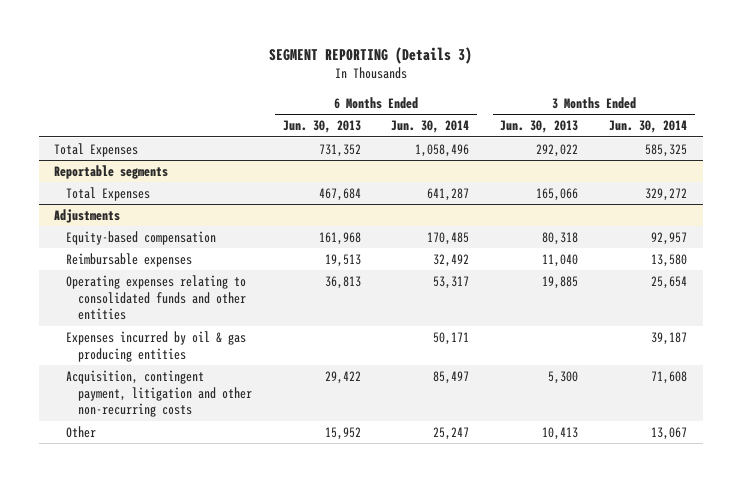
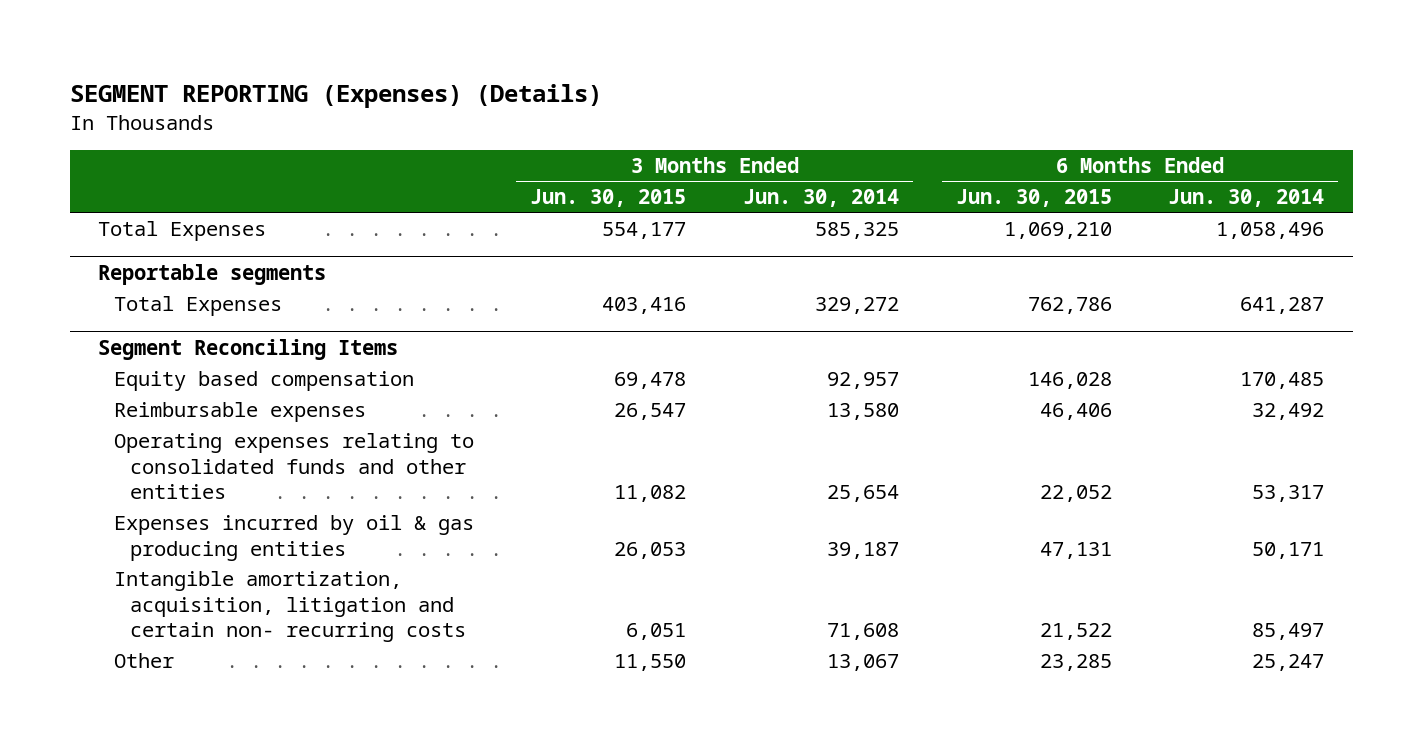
[268,47,472,65] SEGMENT REPORTING (Details 3) -> [69,83,602,108] SEGMENT REPORTING (Expenses) (Details)
[282,120,361,134] Jun. 30, 2013 -> none
[500,120,579,134] Jun. 30, 2013 -> none
none -> [530,189,687,208] Jun. 30, 2015
none -> [955,189,1112,208] Jun. 30, 2015
[54,208,121,223] Adjustments -> none
none -> [97,338,398,360] Segment Reconciling Items
[66,230,217,245] Equity-based compensation -> [113,370,414,391] Equity based compensation
[66,369,252,418] Acquisition, contingent payment, litigation and other non-recurring costs -> [113,570,466,643] Intangible amortization, acquisition, litigation and certain non- recurring costs

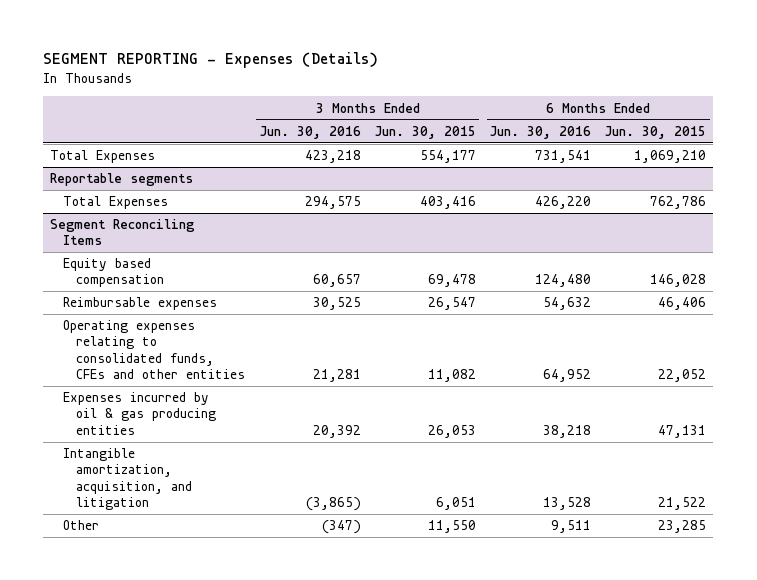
[69,83,602,108] SEGMENT REPORTING (Expenses) (Details) -> [43,52,379,69] SEGMENT REPORTING - Expenses (Details)
[743,189,900,208] Jun. 30, 2014 -> none
[1168,189,1325,208] Jun. 30, 2014 -> none
none -> [259,125,361,139] Jun. 30, 2016
none -> [490,125,592,139] Jun. 30, 2016
[113,432,474,500] Operating expenses relating to consolidated funds and other entities -> [63,320,246,379] Operating expenses relating to consolidated funds, CFEs and other entities
[113,570,466,643] Intangible amortization, acquisition, litigation and certain non- recurring costs -> [63,448,193,510] Intangible amortization, acquisition, and litigation

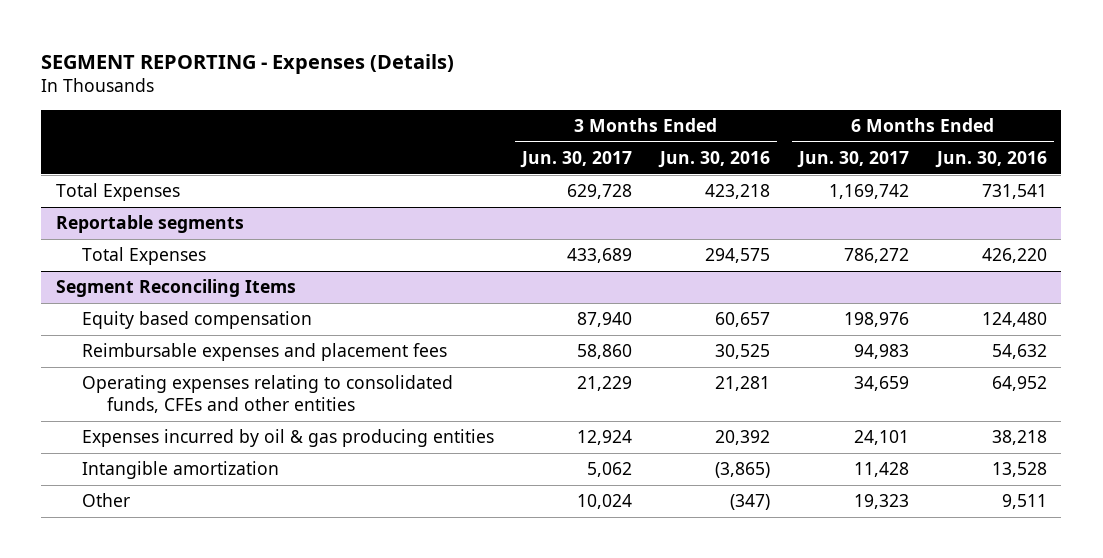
[374,125,476,139] Jun. 30, 2015 -> none
[605,125,707,139] Jun. 30, 2015 -> none
none -> [519,150,632,168] Jun. 30, 2017
none -> [796,150,909,168] Jun. 30, 2017
[63,297,218,311] Reimbursable expenses -> [81,343,447,362] Reimbursable expenses and placement fees
[63,448,193,510] Intangible amortization, acquisition, and litigation -> [81,461,279,480] Intangible amortization

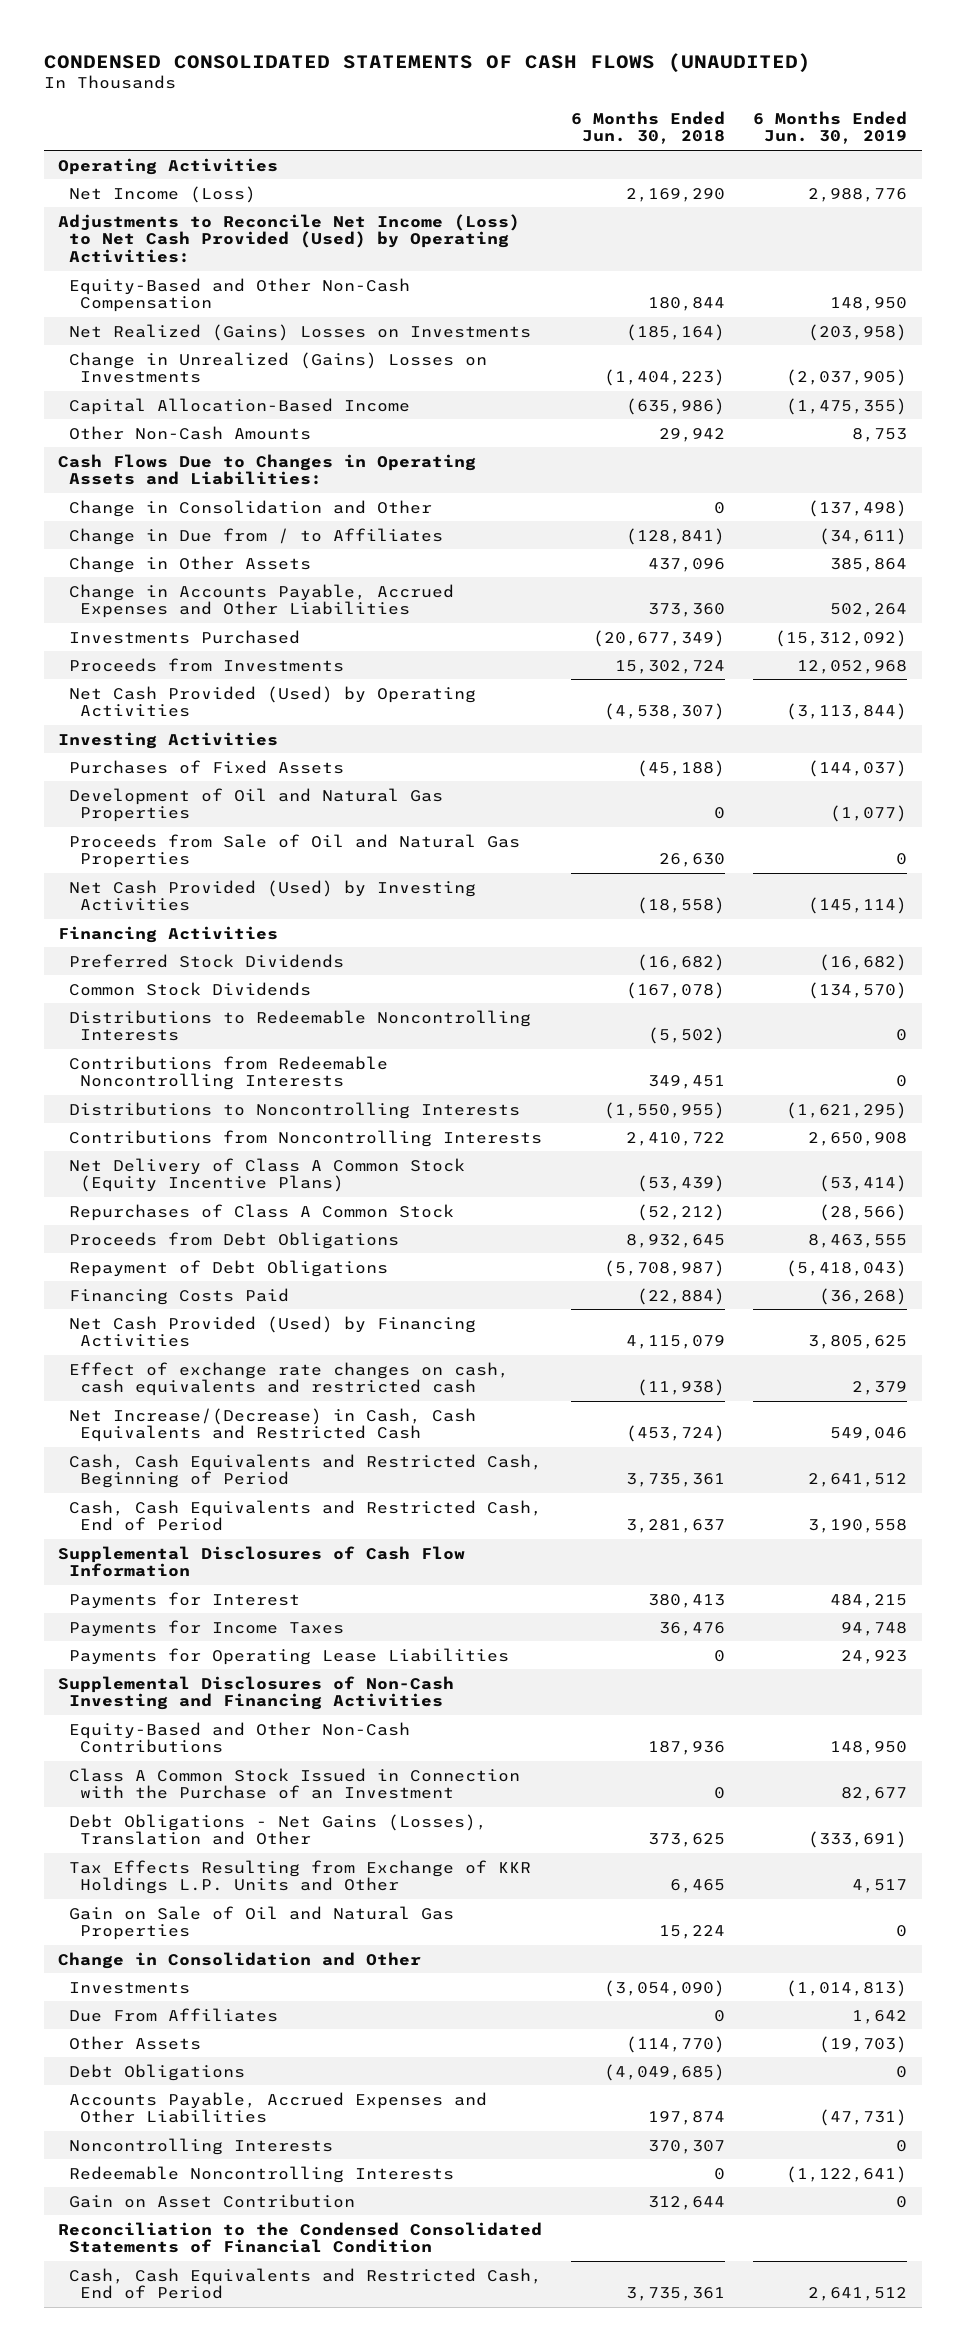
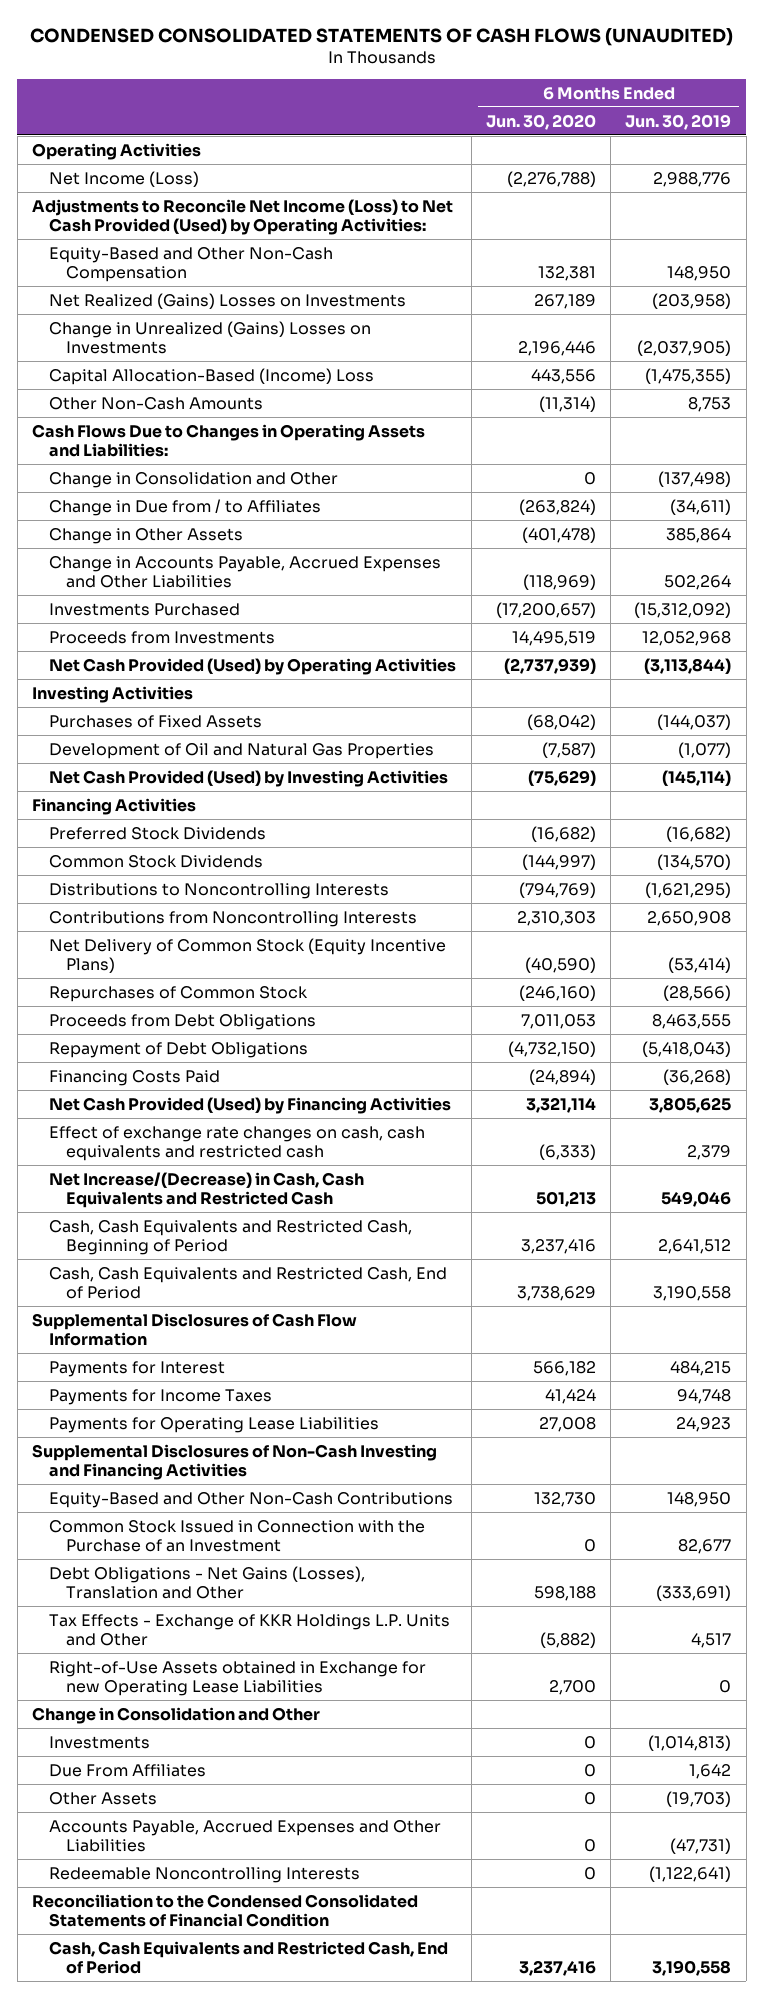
[570,110,725,145] 6 Months Ended Jun. 30, 2018 -> none
none -> [485,113,596,130] Jun. 30, 2020
[69,397,411,415] Capital Allocation-Based Income -> [49,367,375,385] Capital Allocation-Based (Income) Loss
[69,833,521,869] Proceeds from Sale of Oil and Natural Gas Properties -> none
[69,1009,532,1042] Distributions to Redeemable Noncontrolling Interests -> none
[69,1055,389,1091] Contributions from Redeemable Noncontrolling Interests -> none
[69,1157,466,1193] Net Delivery of Class A Common Stock (Equity Incentive Plans) -> [49,937,447,974] Net Delivery of Common Stock (Equity Incentive Plans)
[69,1203,455,1221] Repurchases of Class A Common Stock -> [49,985,309,1002] Repurchases of Common Stock
[69,1767,521,1800] Class A Common Stock Issued in Connection with the Purchase of an Investment -> [49,1519,426,1553] Common Stock Issued in Connection with the Purchase of an Investment
[69,1905,455,1941] Gain on Sale of Oil and Natural Gas Properties -> none
[69,1859,532,1895] Tax Effects Resulting from Exchange of KKR Holdings L.P. Units and Other -> [49,1613,451,1647] Tax Effects - Exchange of KKR Holdings L.P. Units and Other
none -> [49,1660,427,1697] Right-of-Use Assets obtained in Exchange for new Operating Lease Liabilities
[69,2063,246,2081] Debt Obligations -> none
[69,2137,334,2155] Noncontrolling Interests -> none
[69,2193,356,2208] Gain on Asset Contribution -> none
[808,2287,908,2302] 2,641,512 -> [652,1960,732,1977] 3,190,558

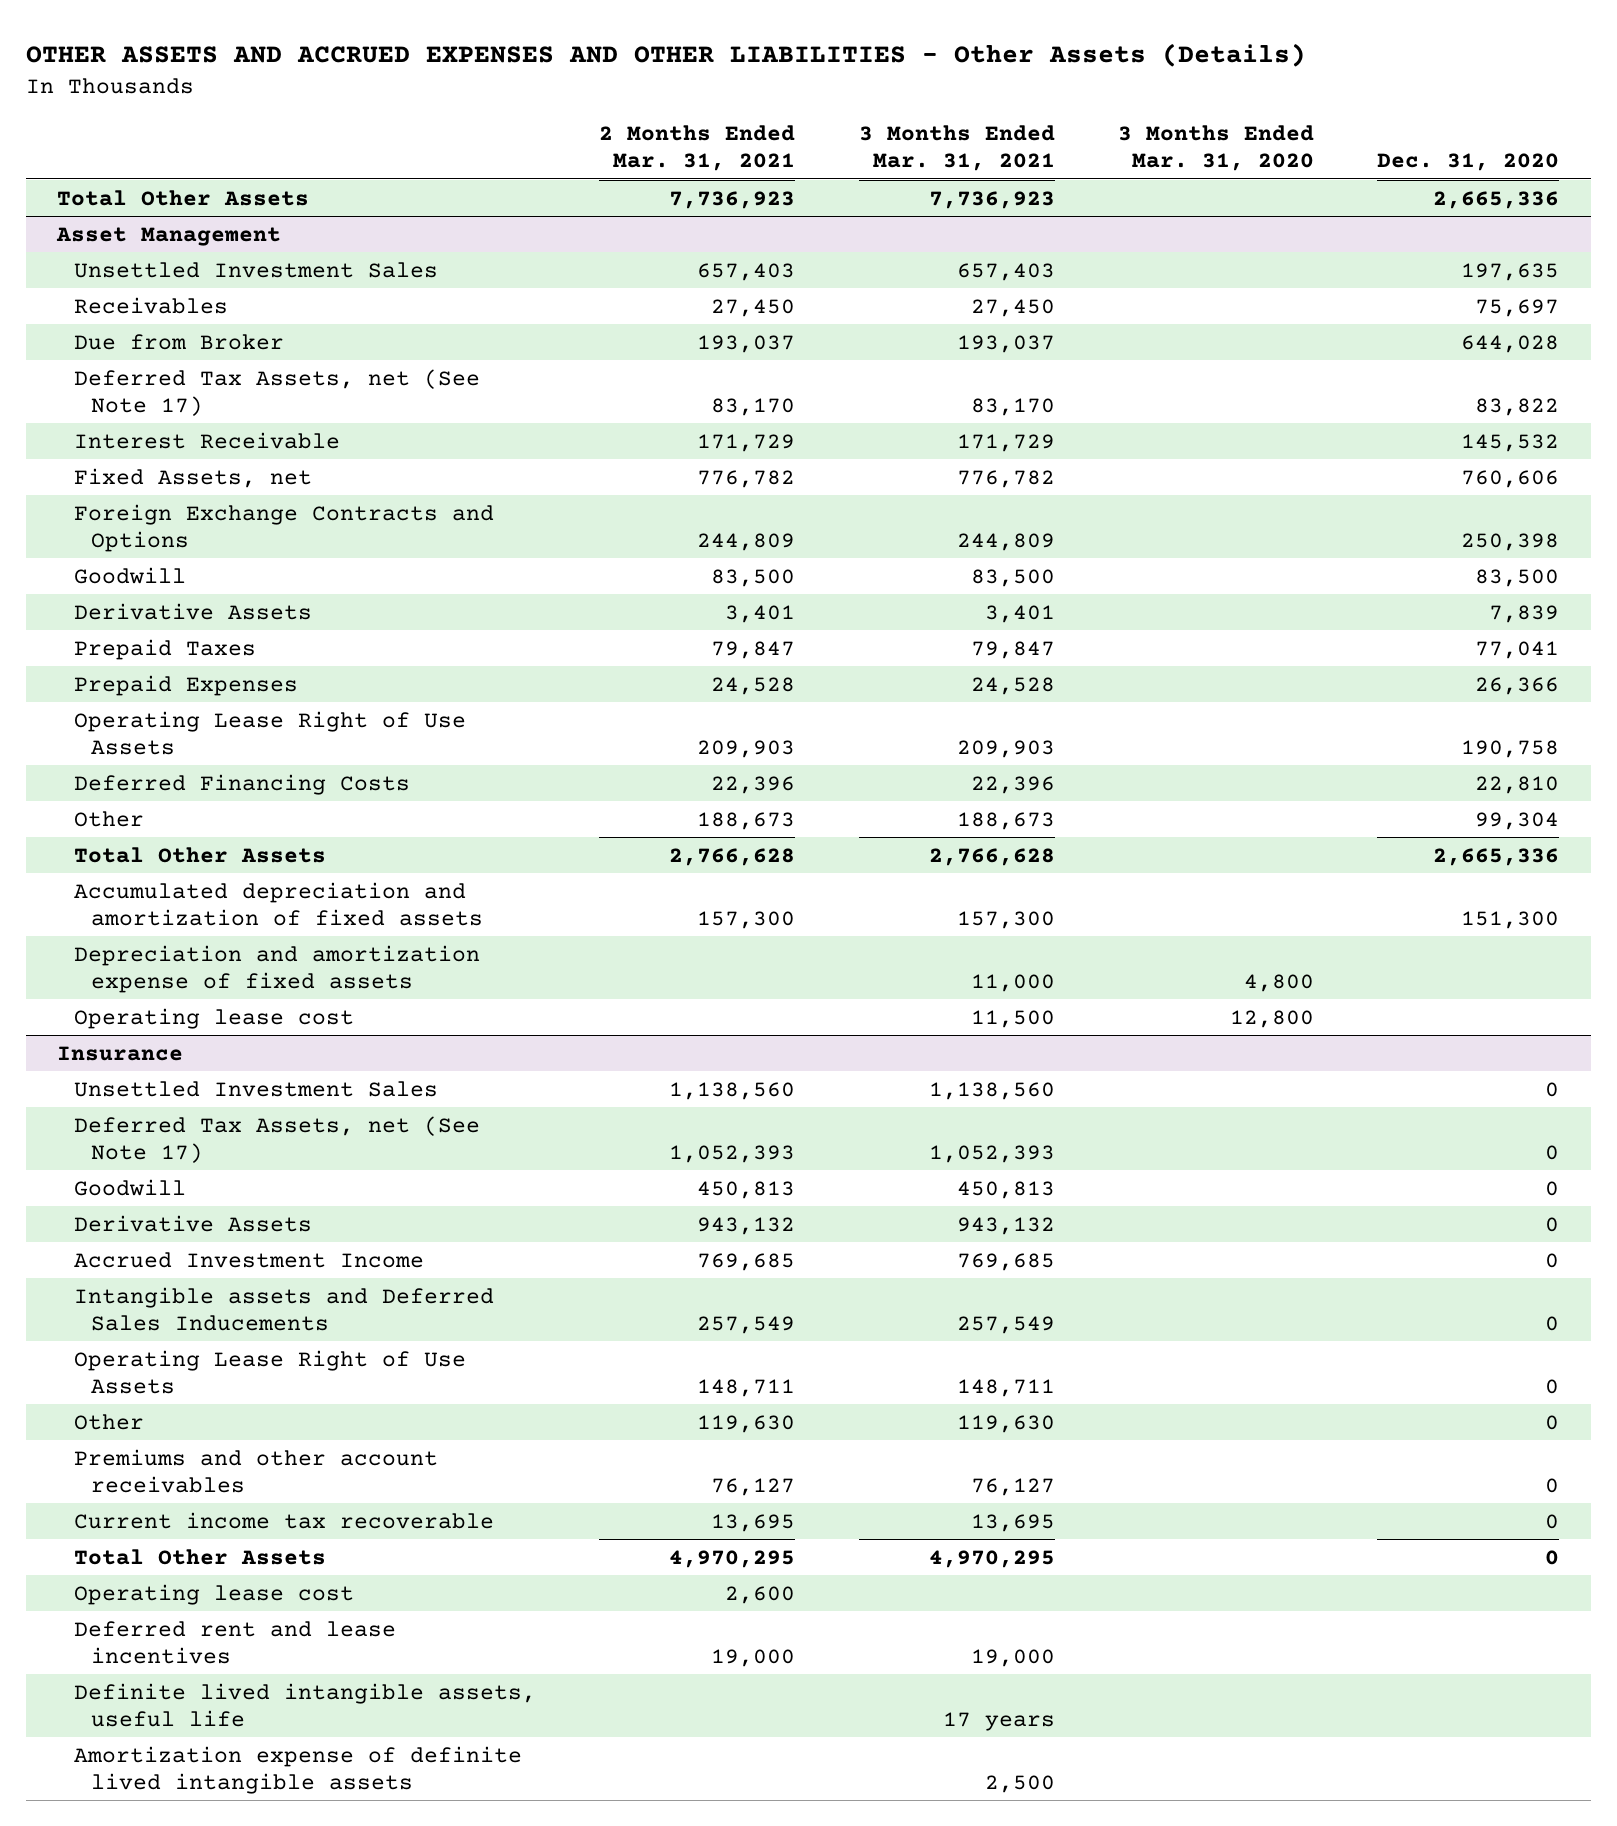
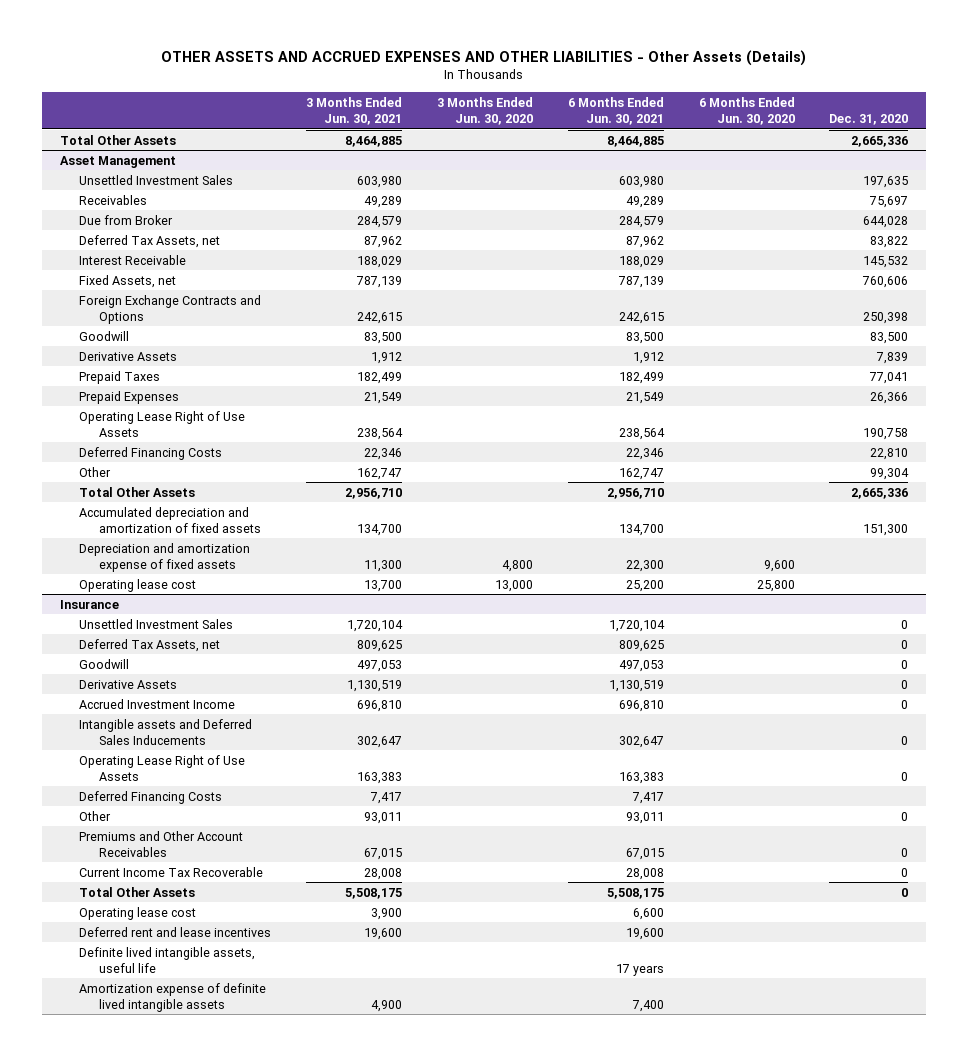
[599,125,796,172] 2 Months Ended Mar. 31, 2021 -> none
[858,125,1055,172] 3 Months Ended Mar. 31, 2021 -> none
[1117,125,1314,172] 3 Months Ended Mar. 31, 2020 -> none
none -> [306,96,403,125] 3 Months Ended Jun. 30, 2021
none -> [437,96,534,125] 3 Months Ended Jun. 30, 2020
none -> [567,96,664,125] 6 Months Ended Jun. 30, 2021
none -> [698,96,795,125] 6 Months Ended Jun. 30, 2020
[74,368,481,416] Deferred Tax Assets, net (See Note 17) -> [79,234,221,248] Deferred Tax Assets, net
[74,1115,481,1163] Deferred Tax Assets, net (See Note 17) -> [79,638,221,652] Deferred Tax Assets, net
none -> [79,790,223,804] Deferred Financing Costs
[74,1448,439,1493] Premiums and other account receivables -> [79,830,244,857] Premiums and Other Account Receivables
[74,1511,495,1529] Current income tax recoverable -> [79,866,264,877] Current Income Tax Recoverable

